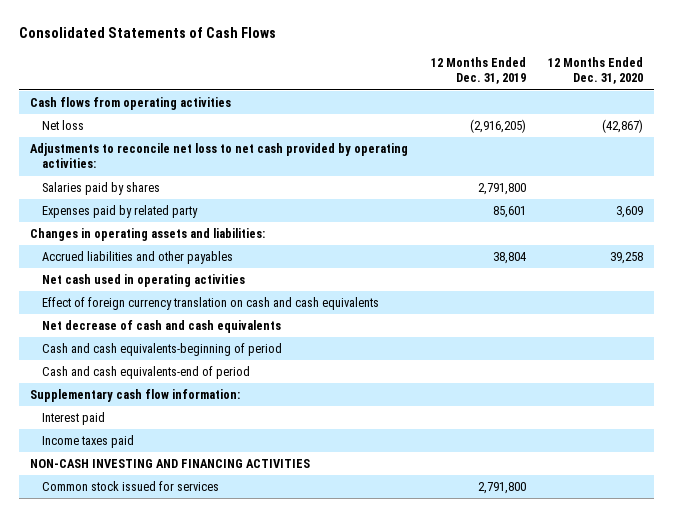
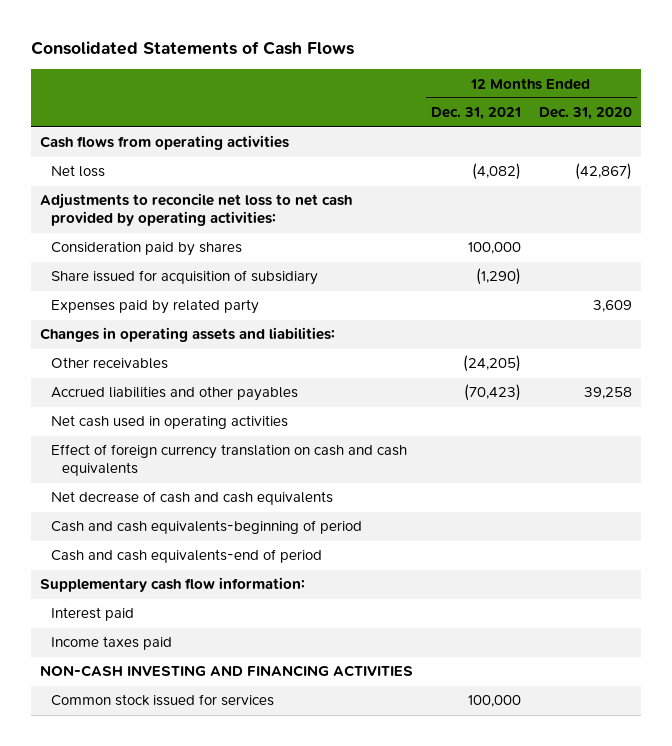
[430,57,526,85] 12 Months Ended Dec. 31, 2019 -> none
none -> [430,107,521,121] Dec. 31, 2021
[42,182,161,196] Salaries paid by shares -> [51,241,243,257] Consideration paid by shares
none -> [51,270,319,286] Share issued for acquisition of subsidiary
none -> [51,357,169,370] Other receivables

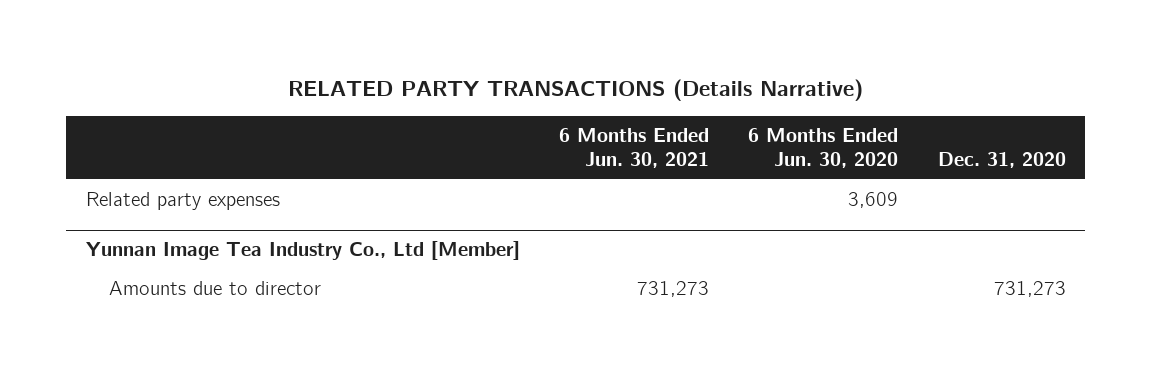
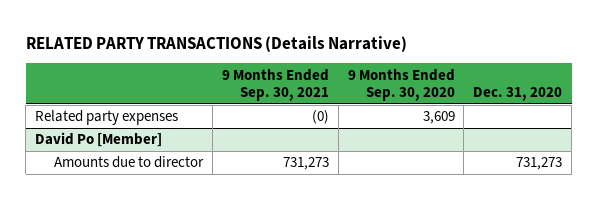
[559,127,710,169] 6 Months Ended Jun. 30, 2021 -> none
[748,127,899,169] 6 Months Ended Jun. 30, 2020 -> none
none -> [222,68,330,102] 9 Months Ended Sep. 30, 2021
none -> [347,68,455,102] 9 Months Ended Sep. 30, 2020
[86,241,521,261] Yunnan Image Tea Industry Co., Ltd [Member] -> [34,132,162,148] David Po [Member]

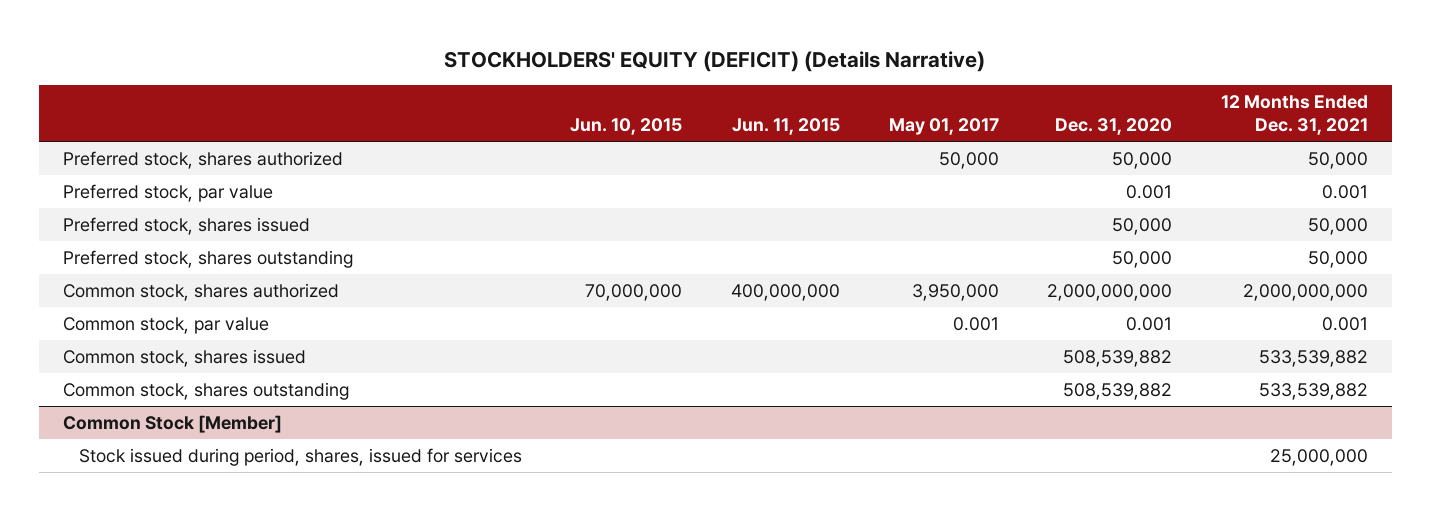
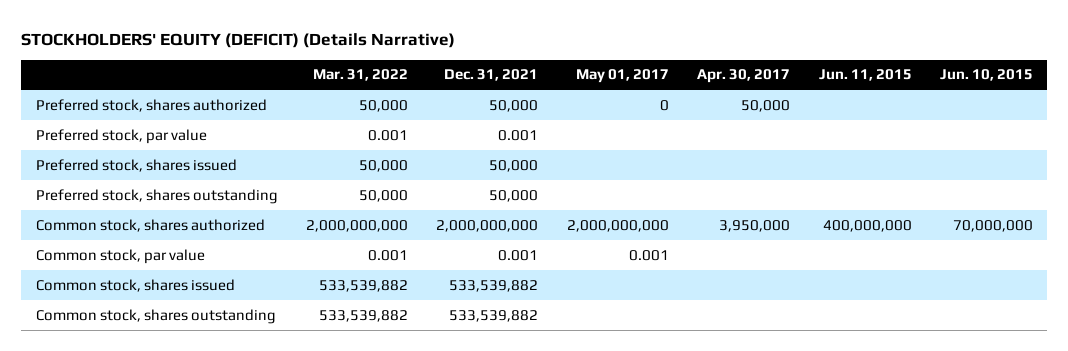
[1055,118,1173,136] Dec. 31, 2020 -> none
[1220,95,1368,136] 12 Months Ended Dec. 31, 2021 -> none
none -> [312,69,408,82] Mar. 31, 2022
none -> [444,69,539,82] Dec. 31, 2021
none -> [697,69,791,84] Apr. 30, 2017
[938,151,999,169] 50,000 -> [659,99,669,111] 0
[911,283,999,301] 3,950,000 -> [566,219,669,232] 2,000,000,000
[63,414,283,433] Common Stock [Member] -> none
[78,447,522,466] Stock issued during period, shares, issued for services -> none

